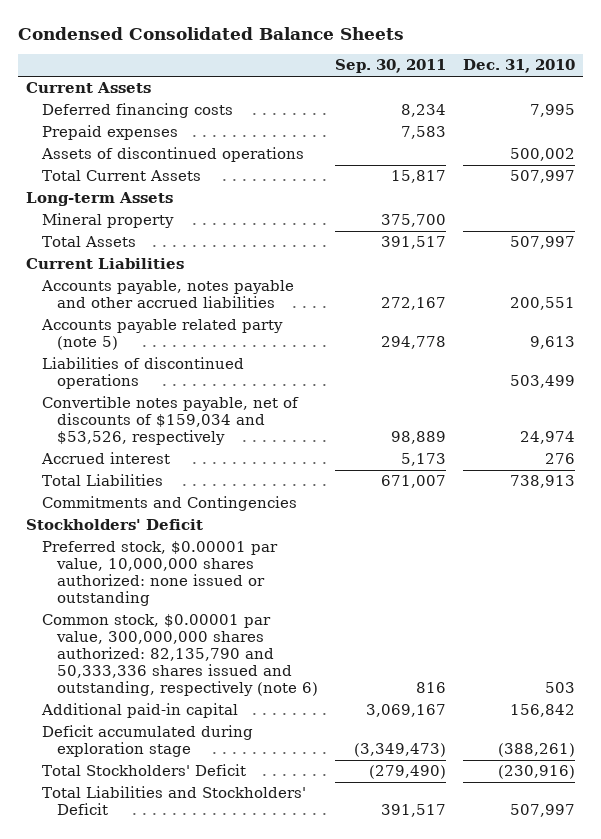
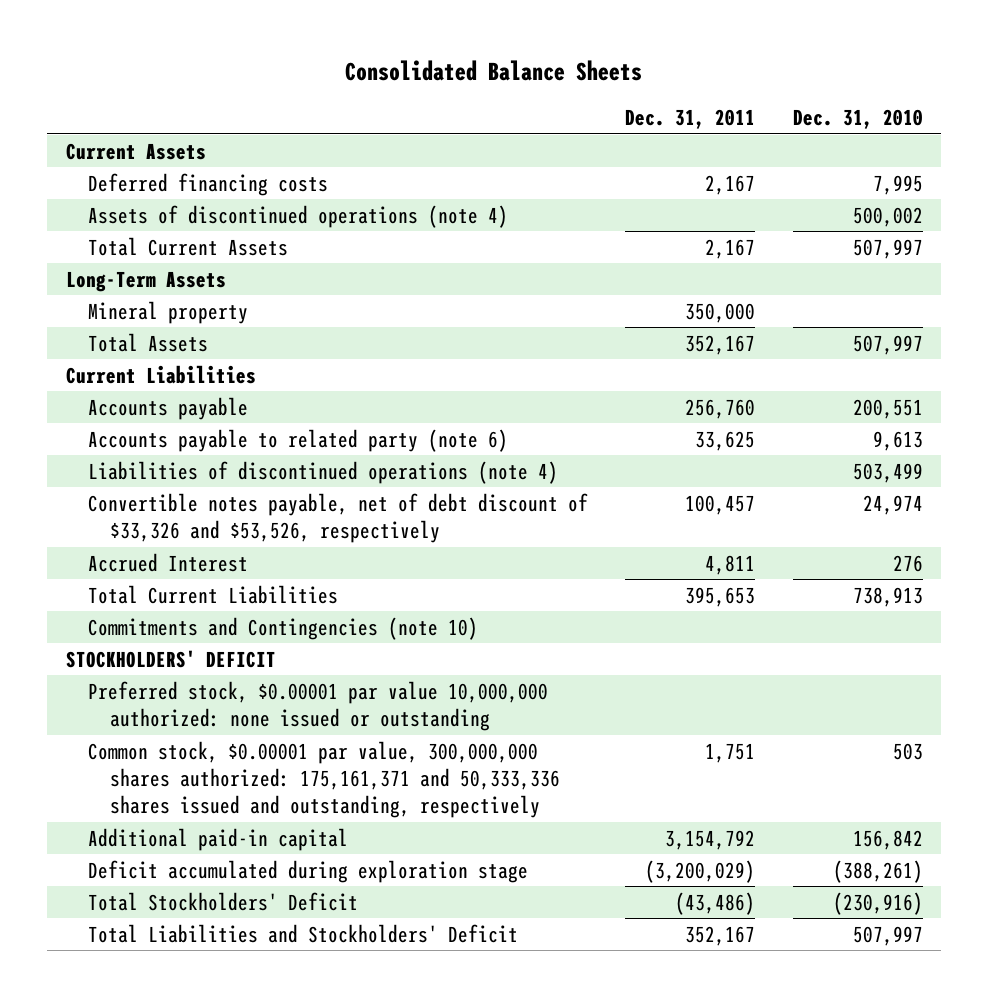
[17,26,404,40] Condensed Consolidated Balance Sheets -> [345,60,643,82] Consolidated Balance Sheets
[335,59,447,74] Sep. 30, 2011 -> none
none -> [625,109,756,130] Dec. 31, 2011
[41,125,178,141] Prepaid expenses -> none
[40,147,304,163] Assets of discontinued operations -> [87,204,508,228] Assets of discontinued operations (note 4)
[26,192,174,207] Long-term Assets -> [65,270,226,292] Long-Term Assets
[40,280,294,309] Accounts payable, notes payable and other accrued liabilities -> [87,396,248,420] Accounts payable
[40,319,283,351] Accounts payable related party (note 5) -> [87,428,508,452] Accounts payable to related party (note 6)
[41,357,244,390] Liabilities of discontinued operations -> [87,460,558,484] Liabilities of discontinued operations (note 4)
[41,396,299,446] Convertible notes payable, net of discounts of $159,034 and $53,526, respectively -> [87,492,588,543] Convertible notes payable, net of debt discount of $33,326 and $53,526, respectively
[40,452,170,465] Accrued interest -> [87,552,248,572] Accrued Interest
[41,474,163,487] Total Liabilities -> [87,584,338,604] Total Current Liabilities
[41,496,297,512] Commitments and Contingencies -> [87,616,478,640] Commitments and Contingencies (note 10)
[26,519,204,531] Stockholders' Deficit -> [65,649,276,668] STOCKHOLDERS' DEFICIT
[41,541,278,607] Preferred stock, $0.00001 par value, 10,000,000 shares authorized: none issued or outstanding -> [87,680,548,731] Preferred stock, $0.00001 par value 10,000,000 authorized: none issued or outstanding
[41,614,319,697] Common stock, $0.00001 par value, 300,000,000 shares authorized: 82,135,790 and 50,333,336 shares issued and outstanding, respectively (note 6) -> [87,740,561,818] Common stock, $0.00001 par value, 300,000,000 shares authorized: 175,161,371 and 50,333,336 shares issued and outstanding, respectively

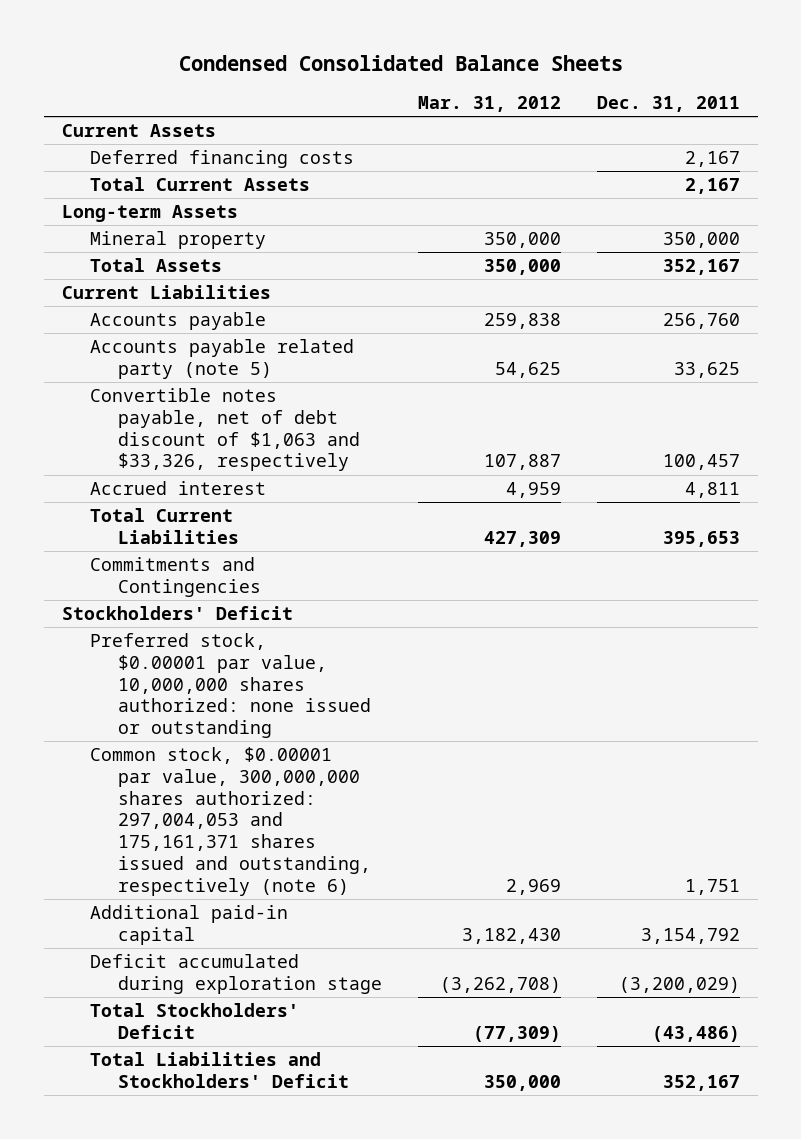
[345,60,643,82] Consolidated Balance Sheets -> [178,55,623,72] Condensed Consolidated Balance Sheets
[792,109,923,130] Dec. 31, 2010 -> none
none -> [418,96,562,113] Mar. 31, 2012
[87,204,508,228] Assets of discontinued operations (note 4) -> none
[65,270,226,292] Long-Term Assets -> [61,204,238,222] Long-term Assets
[87,460,558,484] Liabilities of discontinued operations (note 4) -> none
[87,428,508,452] Accounts payable to related party (note 6) -> [89,338,354,379] Accounts payable related party (note 5)
[87,492,588,543] Convertible notes payable, net of debt discount of $33,326 and $53,526, respectively -> [89,387,361,472] Convertible notes payable, net of debt discount of $1,063 and $33,326, respectively
[87,552,248,572] Accrued Interest -> [89,480,266,495] Accrued interest
[87,616,478,640] Commitments and Contingencies (note 10) -> [89,556,262,597] Commitments and Contingencies
[65,649,276,668] STOCKHOLDERS' DEFICIT -> [61,605,293,620] Stockholders' Deficit
[87,680,548,731] Preferred stock, $0.00001 par value 10,000,000 authorized: none issued or outstanding -> [89,632,372,739] Preferred stock, $0.00001 par value, 10,000,000 shares authorized: none issued or outstanding
[87,740,561,818] Common stock, $0.00001 par value, 300,000,000 shares authorized: 175,161,371 and 50,333,336 shares issued and outstanding, respectively -> [89,746,372,897] Common stock, $0.00001 par value, 300,000,000 shares authorized: 297,004,053 and 175,161,371 shares issued and outstanding, respectively (note 6)

